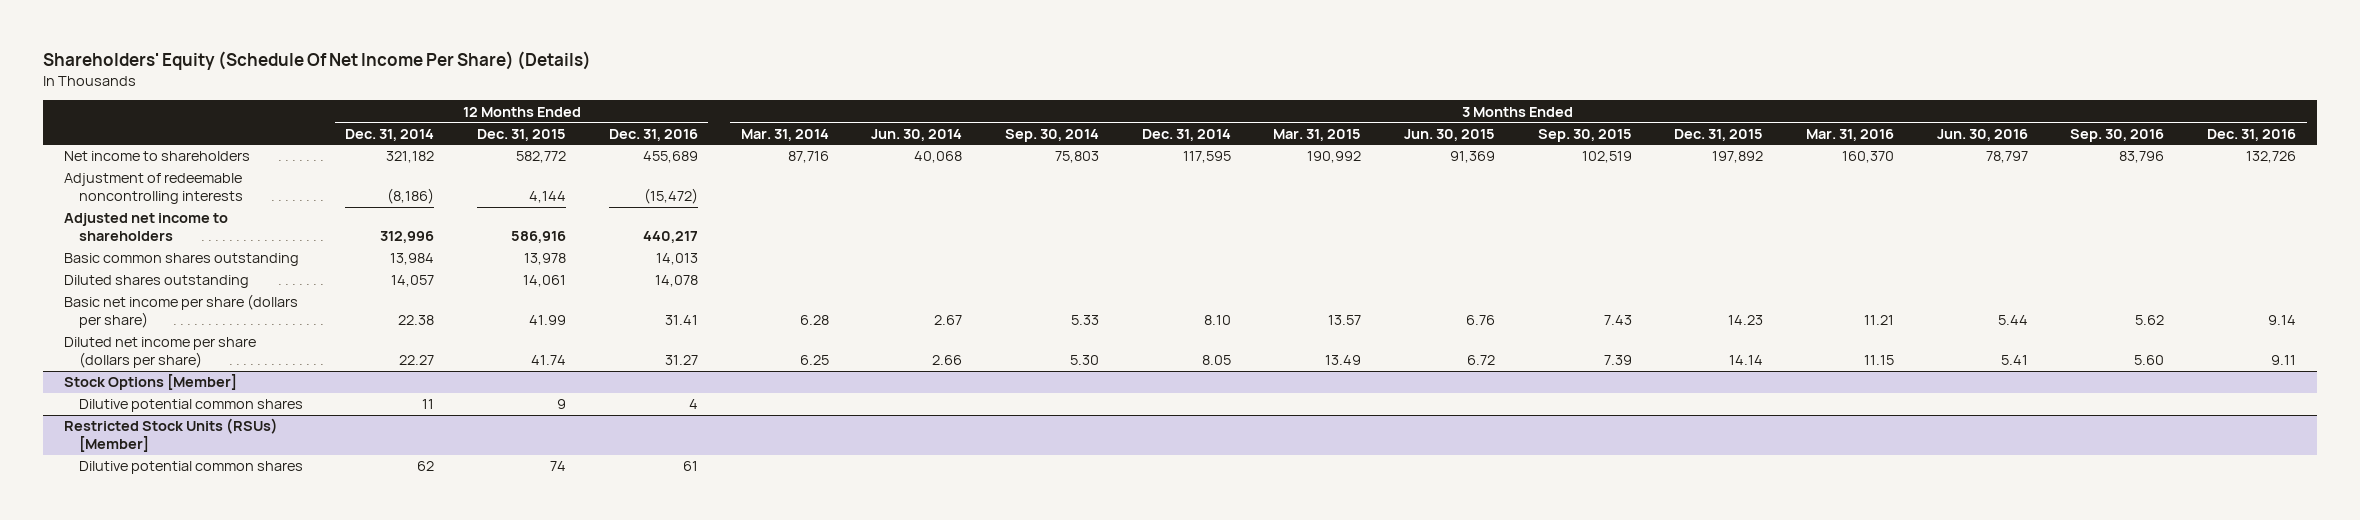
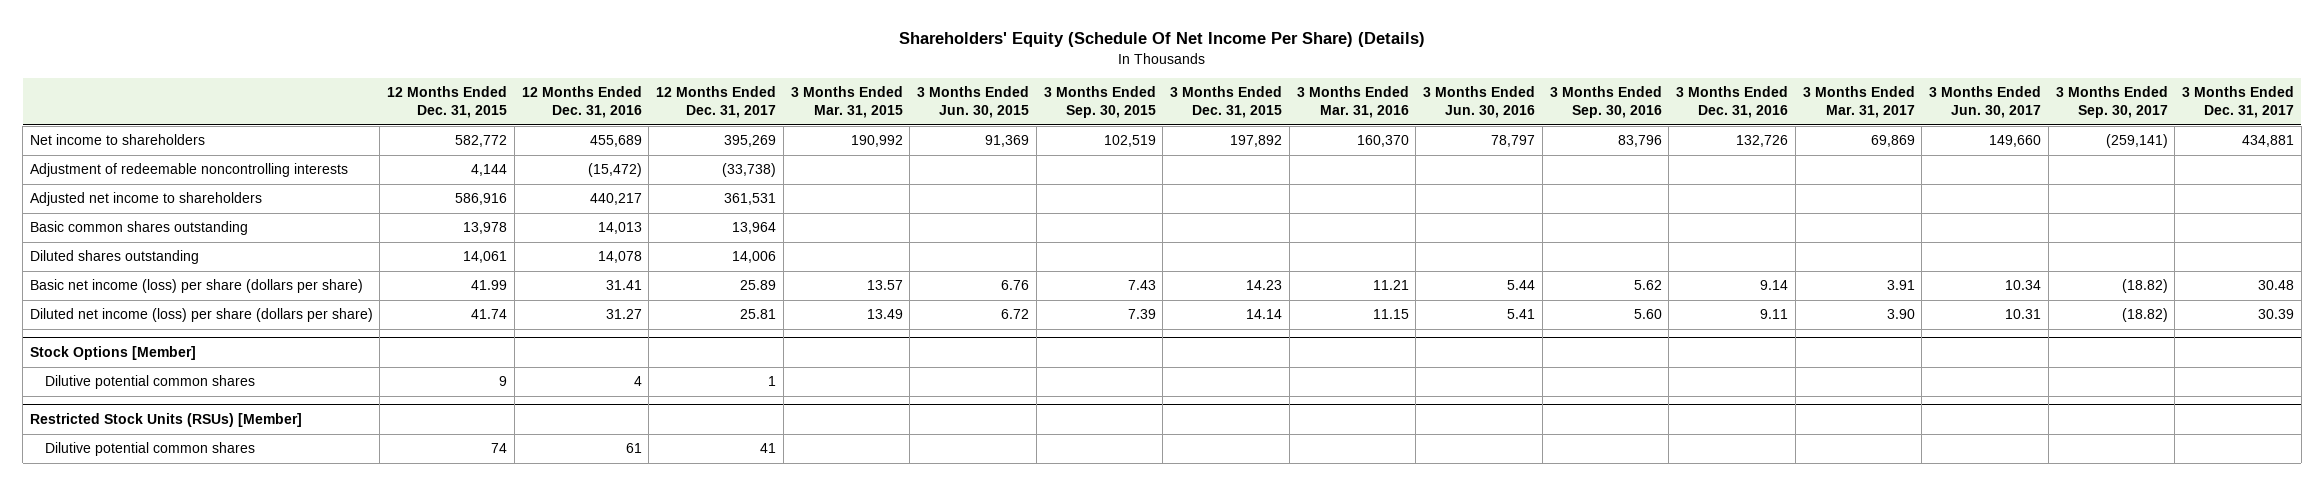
[345,128,435,141] Dec. 31, 2014 -> none
[740,128,829,141] Mar. 31, 2014 -> none
[871,128,963,141] Jun. 30, 2014 -> none
[1004,128,1099,142] Sep. 30, 2014 -> none
[1141,128,1231,141] Dec. 31, 2014 -> none
none -> [656,86,777,119] 12 Months Ended Dec. 31, 2017
none -> [1802,86,1915,119] 3 Months Ended Mar. 31, 2017
none -> [1929,86,2042,119] 3 Months Ended Jun. 30, 2017
none -> [2055,86,2168,119] 3 Months Ended Sep. 30, 2017
none -> [2181,86,2294,119] 3 Months Ended Dec. 31, 2017
[64,294,299,328] Basic net income per share (dollars per share) -> [29,279,363,294] Basic net income (loss) per share (dollars per share)
[64,337,257,368] Diluted net income per share (dollars per share) -> [29,308,373,323] Diluted net income (loss) per share (dollars per share)

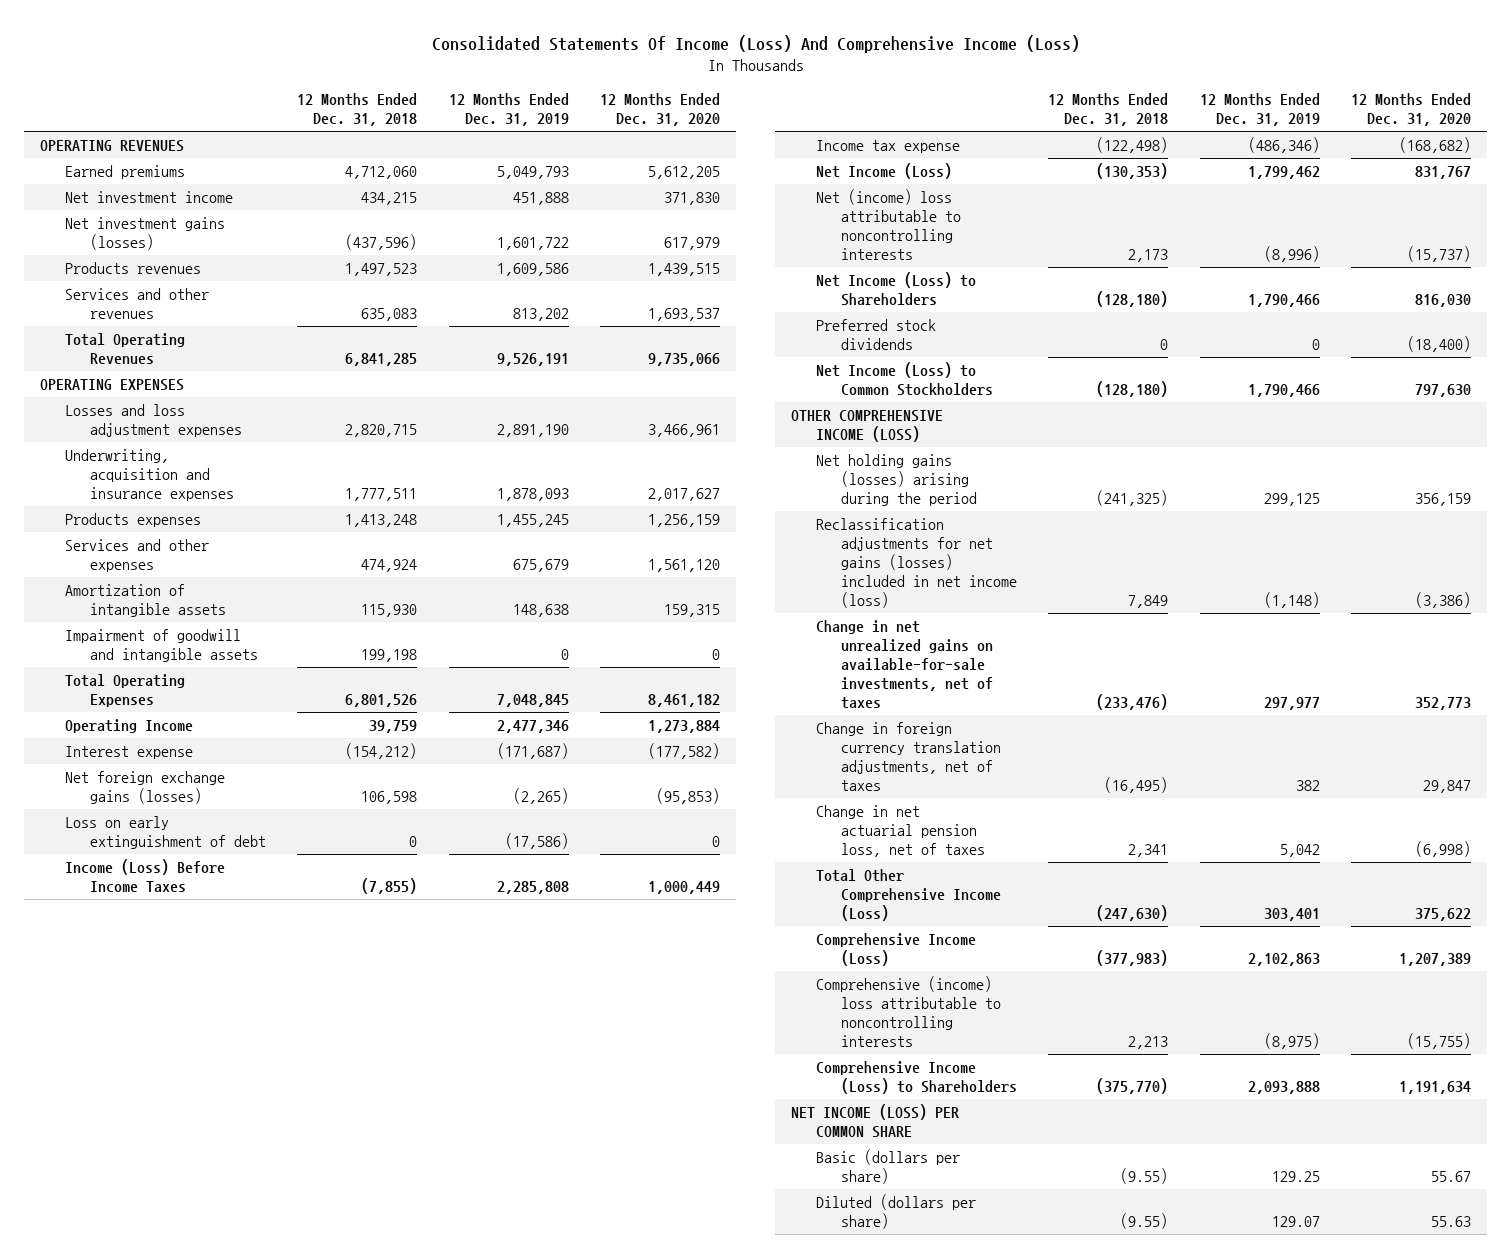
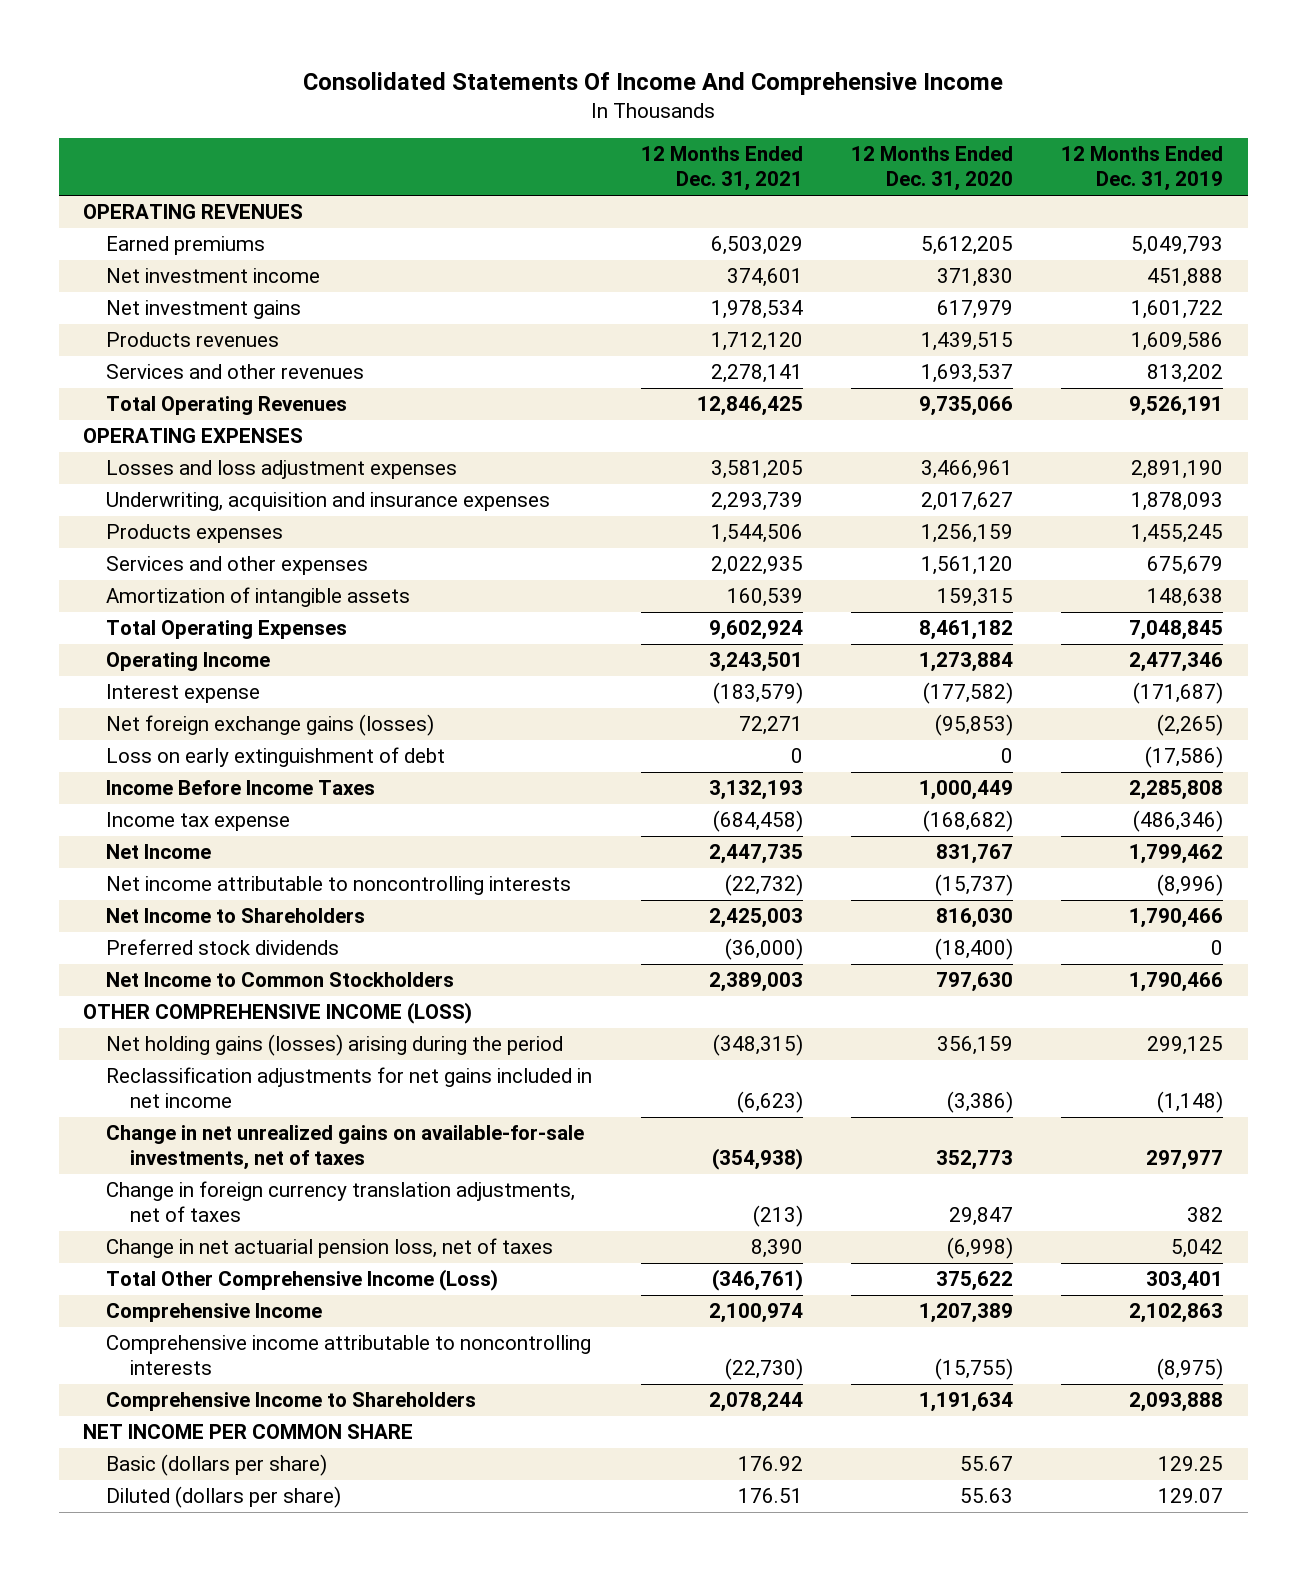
[431,34,1080,53] Consolidated Statements Of Income (Loss) And Comprehensive Income (Loss) -> [303,72,1004,96] Consolidated Statements Of Income And Comprehensive Income
[297,93,418,127] 12 Months Ended Dec. 31, 2018 -> none
none -> [640,146,803,192] 12 Months Ended Dec. 31, 2021
[64,216,225,251] Net investment gains (losses) -> [106,300,302,320] Net investment gains
[64,628,258,663] Impairment of goodwill and intangible assets -> none
[64,858,225,894] Income (Loss) Before Income Taxes -> [106,780,376,796] Income Before Income Taxes
[815,162,952,179] Net Income (Loss) -> [106,844,212,860] Net Income
[815,188,961,261] Net (income) loss attributable to noncontrolling interests -> [106,876,572,896] Net income attributable to noncontrolling interests
[815,271,976,307] Net Income (Loss) to Shareholders -> [106,908,366,924] Net Income to Shareholders
[815,361,993,397] Net Income (Loss) to Common Stockholders -> [106,972,455,988] Net Income to Common Stockholders
[815,517,1017,609] Reclassification adjustments for net gains (losses) included in net income (loss) -> [106,1067,593,1109] Reclassification adjustments for net gains included in net income
[815,932,976,967] Comprehensive Income (Loss) -> [106,1303,323,1323] Comprehensive Income
[815,975,1001,1048] Comprehensive (income) loss attributable to noncontrolling interests -> [106,1335,592,1376] Comprehensive income attributable to noncontrolling interests
[815,1060,1017,1095] Comprehensive Income (Loss) to Shareholders -> [106,1392,477,1412] Comprehensive Income to Shareholders
[790,1103,959,1139] NET INCOME (LOSS) PER COMMON SHARE -> [83,1424,414,1440] NET INCOME PER COMMON SHARE

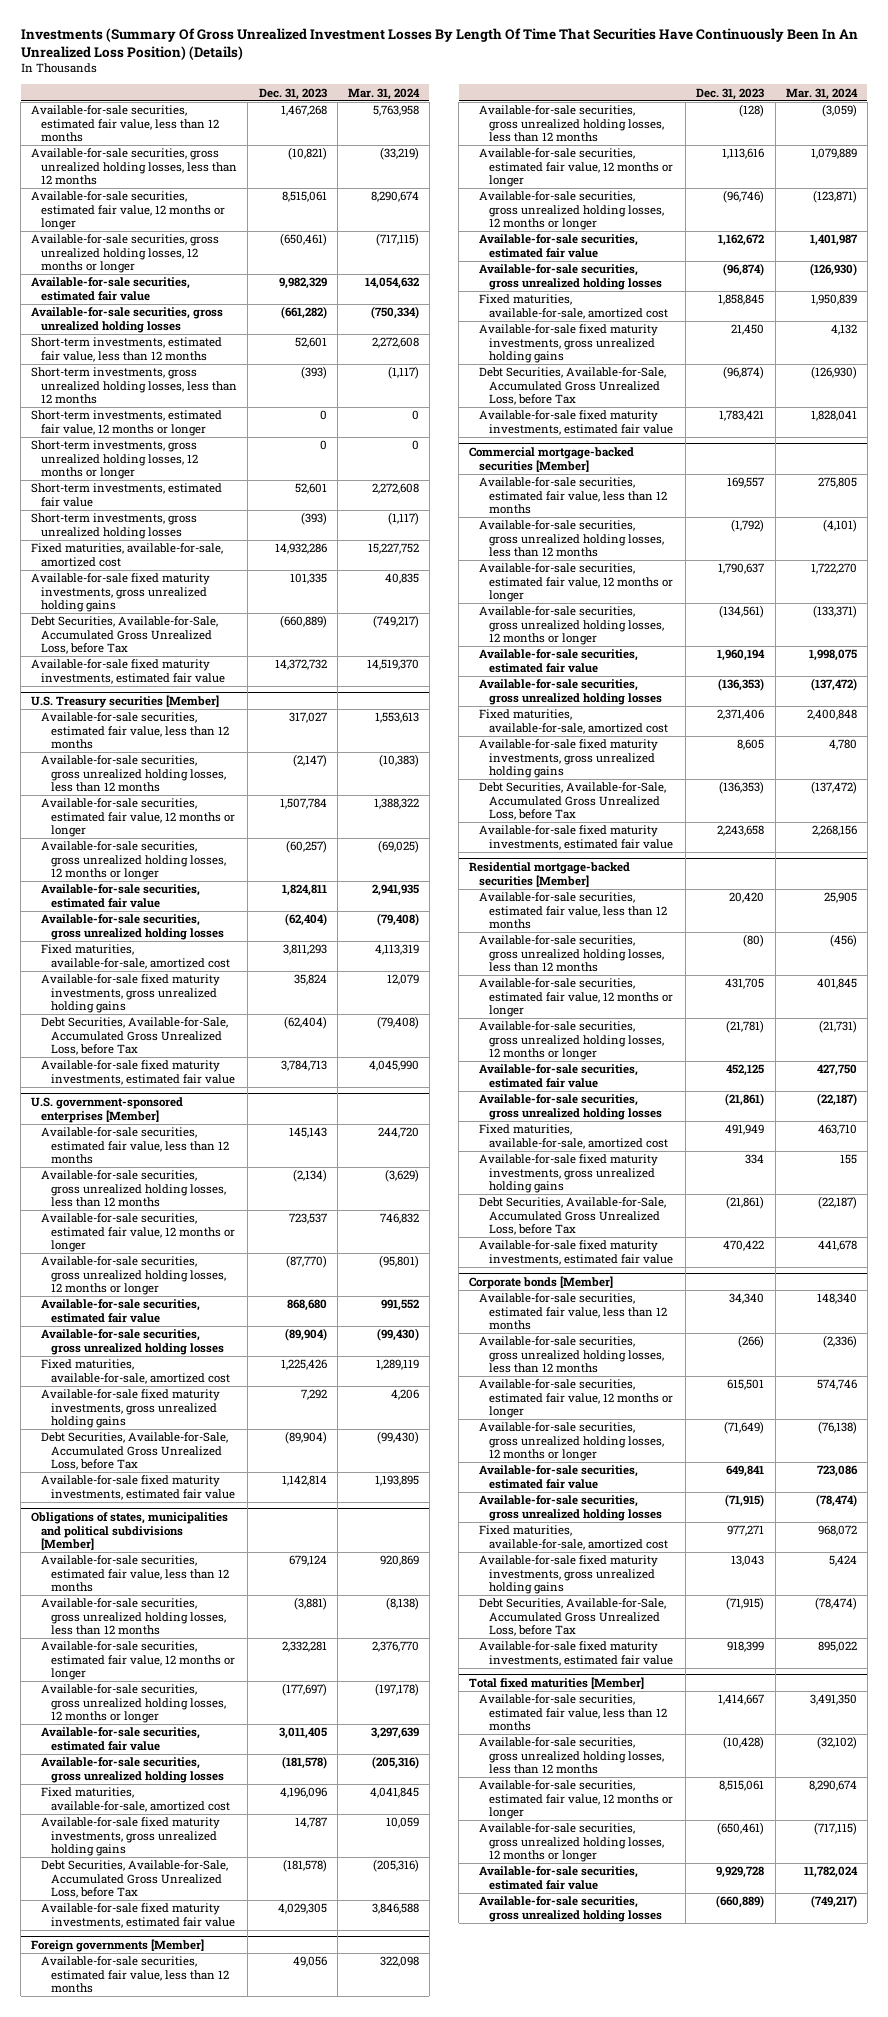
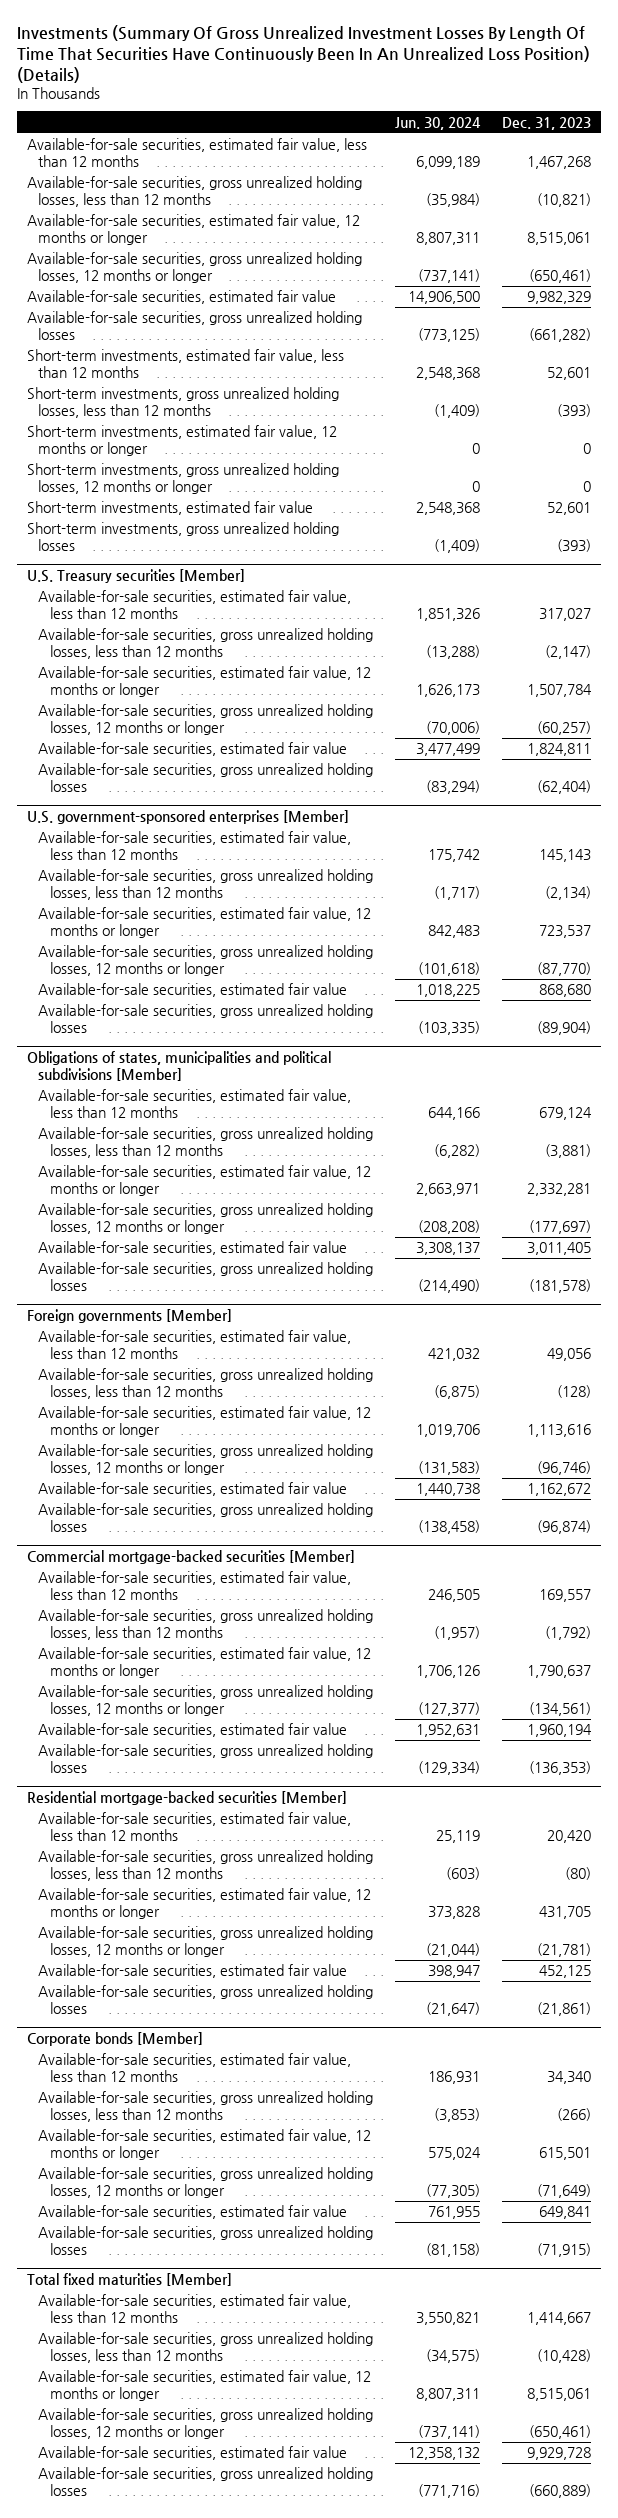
[347,87,420,100] Mar. 31, 2024 -> none
none -> [394,116,481,130] Jun. 30, 2024
[31,543,224,567] Fixed maturities, available-for-sale, amortized cost -> none
[31,573,211,613] Available-for-sale fixed maturity investments, gross unrealized holding gains -> none
[31,616,219,655] Debt Securities, Available-for-Sale, Accumulated Gross Unrealized Loss, before Tax -> none
[31,659,226,684] Available-for-sale fixed maturity investments, estimated fair value -> none
[41,944,231,969] Fixed maturities, available-for-sale, amortized cost -> none
[41,974,221,1014] Available-for-sale fixed maturity investments, gross unrealized holding gains -> none
[41,1017,229,1056] Debt Securities, Available-for-Sale, Accumulated Gross Unrealized Loss, before Tax -> none
[41,1060,236,1085] Available-for-sale fixed maturity investments, estimated fair value -> none
[41,1359,231,1384] Fixed maturities, available-for-sale, amortized cost -> none
[41,1389,221,1429] Available-for-sale fixed maturity investments, gross unrealized holding gains -> none
[41,1432,229,1471] Debt Securities, Available-for-Sale, Accumulated Gross Unrealized Loss, before Tax -> none
[41,1475,236,1500] Available-for-sale fixed maturity investments, estimated fair value -> none
[41,1787,231,1812] Fixed maturities, available-for-sale, amortized cost -> none
[41,1817,221,1857] Available-for-sale fixed maturity investments, gross unrealized holding gains -> none
[41,1860,229,1899] Debt Securities, Available-for-Sale, Accumulated Gross Unrealized Loss, before Tax -> none
[41,1903,236,1928] Available-for-sale fixed maturity investments, estimated fair value -> none
[479,294,669,319] Fixed maturities, available-for-sale, amortized cost -> none
[479,324,659,364] Available-for-sale fixed maturity investments, gross unrealized holding gains -> none
[479,367,667,406] Debt Securities, Available-for-Sale, Accumulated Gross Unrealized Loss, before Tax -> none
[479,410,674,435] Available-for-sale fixed maturity investments, estimated fair value -> none
[479,709,669,734] Fixed maturities, available-for-sale, amortized cost -> none
[479,739,659,779] Available-for-sale fixed maturity investments, gross unrealized holding gains -> none
[479,782,667,821] Debt Securities, Available-for-Sale, Accumulated Gross Unrealized Loss, before Tax -> none
[479,825,674,850] Available-for-sale fixed maturity investments, estimated fair value -> none
[479,1124,669,1149] Fixed maturities, available-for-sale, amortized cost -> none
[479,1154,659,1194] Available-for-sale fixed maturity investments, gross unrealized holding gains -> none
[479,1197,667,1236] Debt Securities, Available-for-Sale, Accumulated Gross Unrealized Loss, before Tax -> none
[479,1240,674,1265] Available-for-sale fixed maturity investments, estimated fair value -> none
[479,1525,669,1550] Fixed maturities, available-for-sale, amortized cost -> none
[479,1555,659,1595] Available-for-sale fixed maturity investments, gross unrealized holding gains -> none
[479,1598,667,1637] Debt Securities, Available-for-Sale, Accumulated Gross Unrealized Loss, before Tax -> none
[479,1641,674,1666] Available-for-sale fixed maturity investments, estimated fair value -> none

